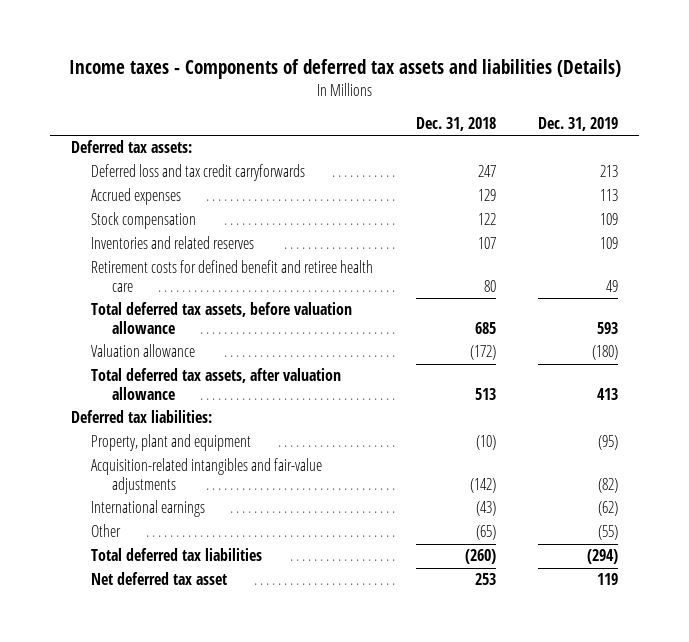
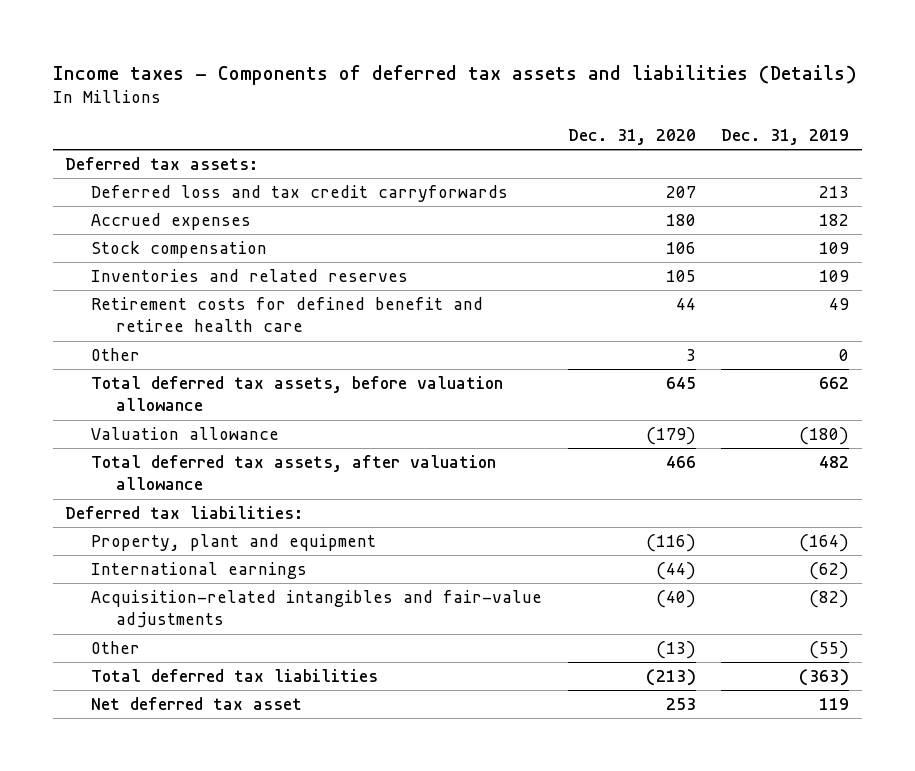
[415,117,496,132] Dec. 31, 2018 -> none
none -> [567,129,696,146] Dec. 31, 2020
[600,189,619,202] 113 -> [819,214,850,227] 182
none -> [90,348,140,362] Other
[597,322,619,335] 593 -> [819,377,850,390] 662
[597,388,619,401] 413 -> [819,456,850,469] 482
[598,435,619,451] (95) -> [799,534,850,553] (164)
[91,458,323,495] Acquisition-related intangibles and fair-value adjustments -> [90,590,542,629] Acquisition-related intangibles and fair-value adjustments
[587,549,619,565] (294) -> [799,669,850,687] (363)

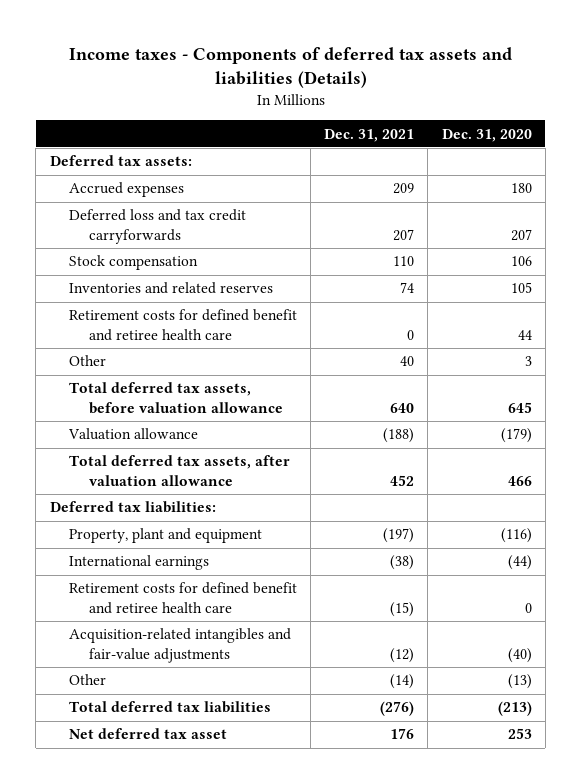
[721,129,850,146] Dec. 31, 2019 -> none
none -> [324,128,415,142] Dec. 31, 2021
[90,185,508,203] Deferred loss and tax credit carryforwards -> [69,209,247,245] Deferred loss and tax credit carryforwards
none -> [69,582,298,615] Retirement costs for defined benefit and retiree health care

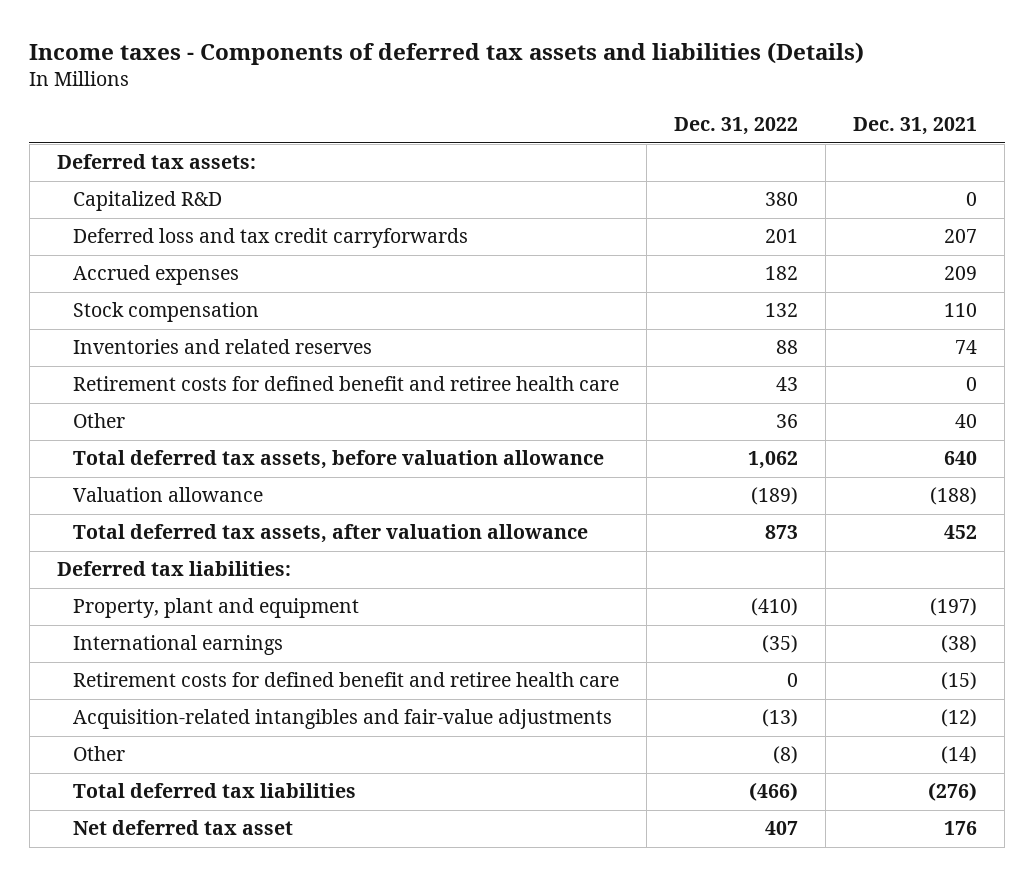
[441,128,532,142] Dec. 31, 2020 -> none
none -> [674,117,799,136] Dec. 31, 2022
none -> [73,191,223,212] Capitalized R&D
[69,182,185,198] Accrued expenses -> [73,265,240,286] Accrued expenses

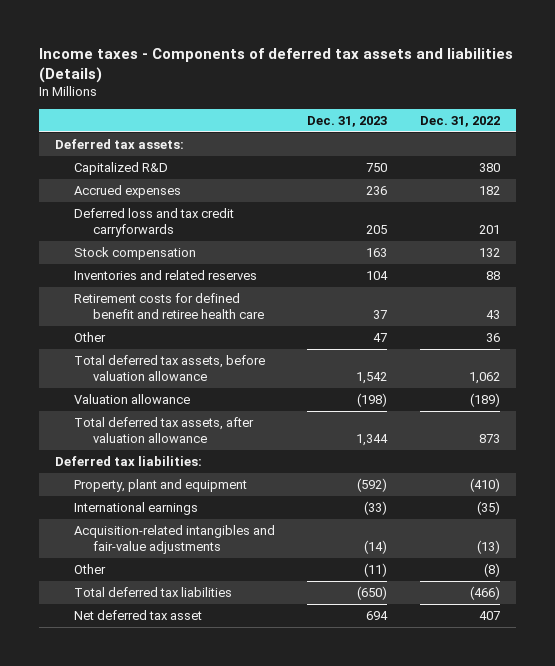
[853,117,978,136] Dec. 31, 2021 -> none
none -> [307,115,388,127] Dec. 31, 2023
[73,228,469,249] Deferred loss and tax credit carryforwards -> [73,207,234,238] Deferred loss and tax credit carryforwards
[73,672,620,688] Retirement costs for defined benefit and retiree health care -> none

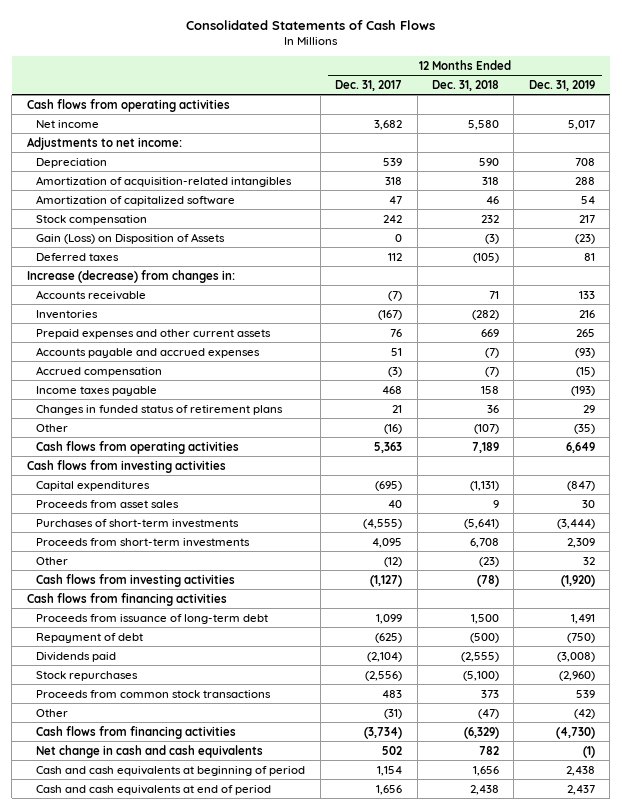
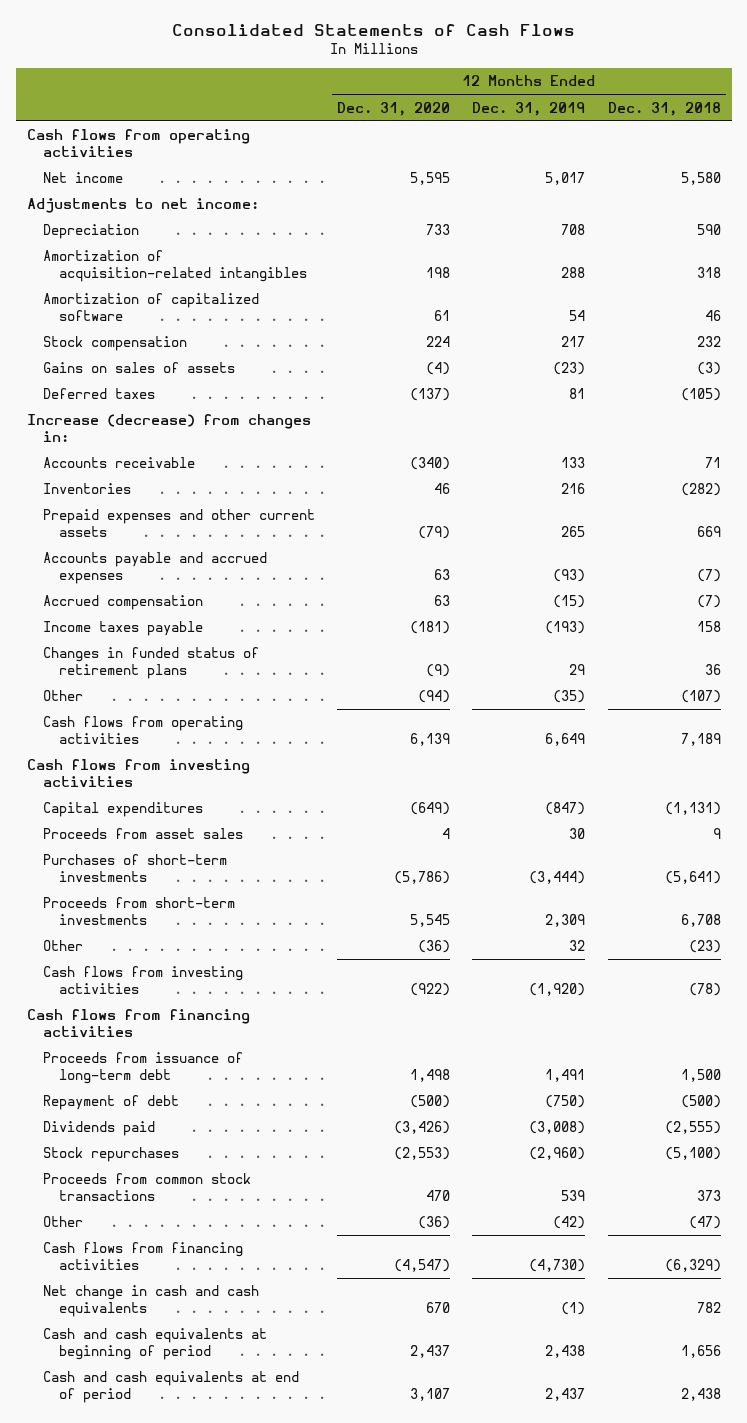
[335,79,403,91] Dec. 31, 2017 -> none
none -> [337,101,451,116] Dec. 31, 2020
[36,232,226,244] Gain (Loss) on Disposition of Assets -> [43,362,236,374] Gains on sales of assets

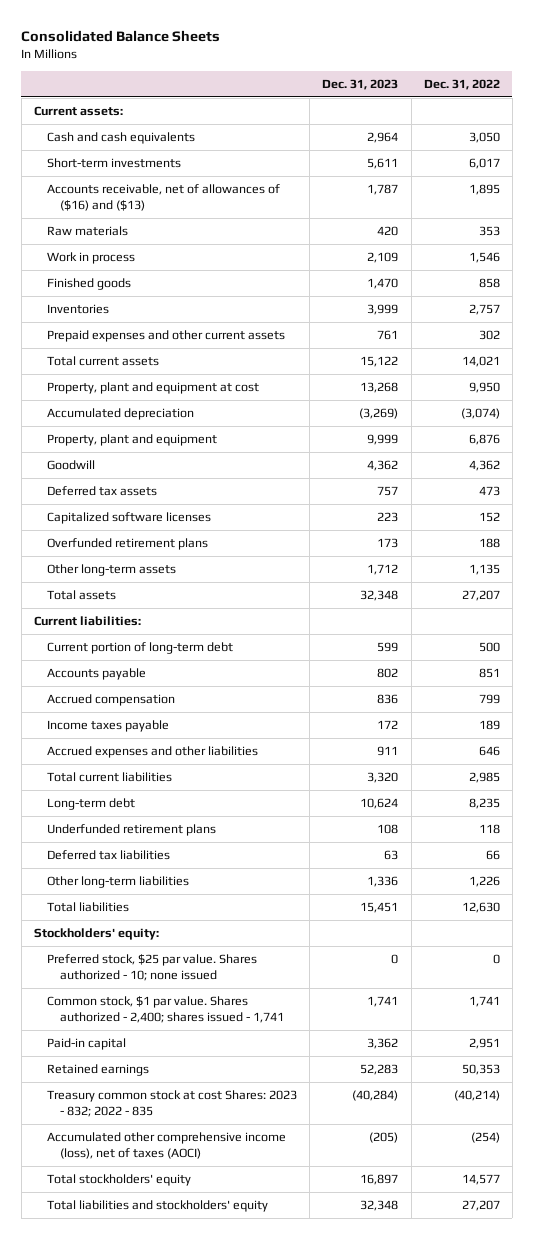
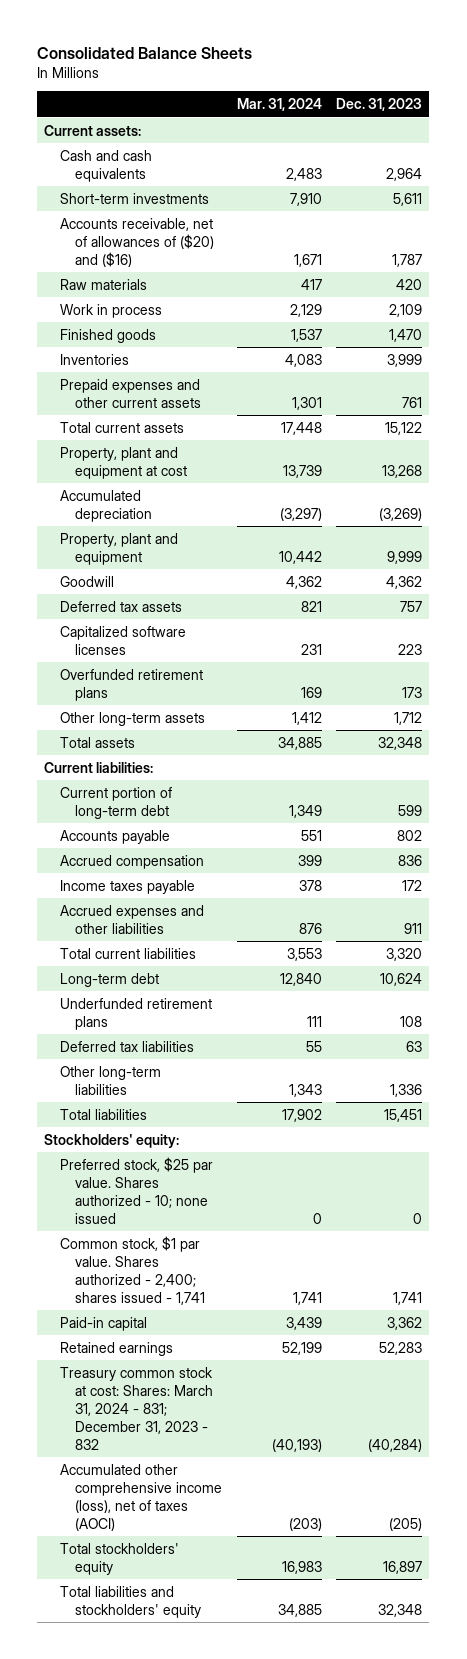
[423,78,500,90] Dec. 31, 2022 -> none
none -> [236,98,322,112] Mar. 31, 2024
[47,183,281,212] Accounts receivable, net of allowances of ($16) and ($13) -> [59,217,215,267] Accounts receivable, net of allowances of ($20) and ($16)
[47,1089,298,1118] Treasury common stock at cost Shares: 2023 - 832; 2022 - 835 -> [59,1366,214,1450] Treasury common stock at cost: Shares: March 31, 2024 - 831; December 31, 2023 - 832

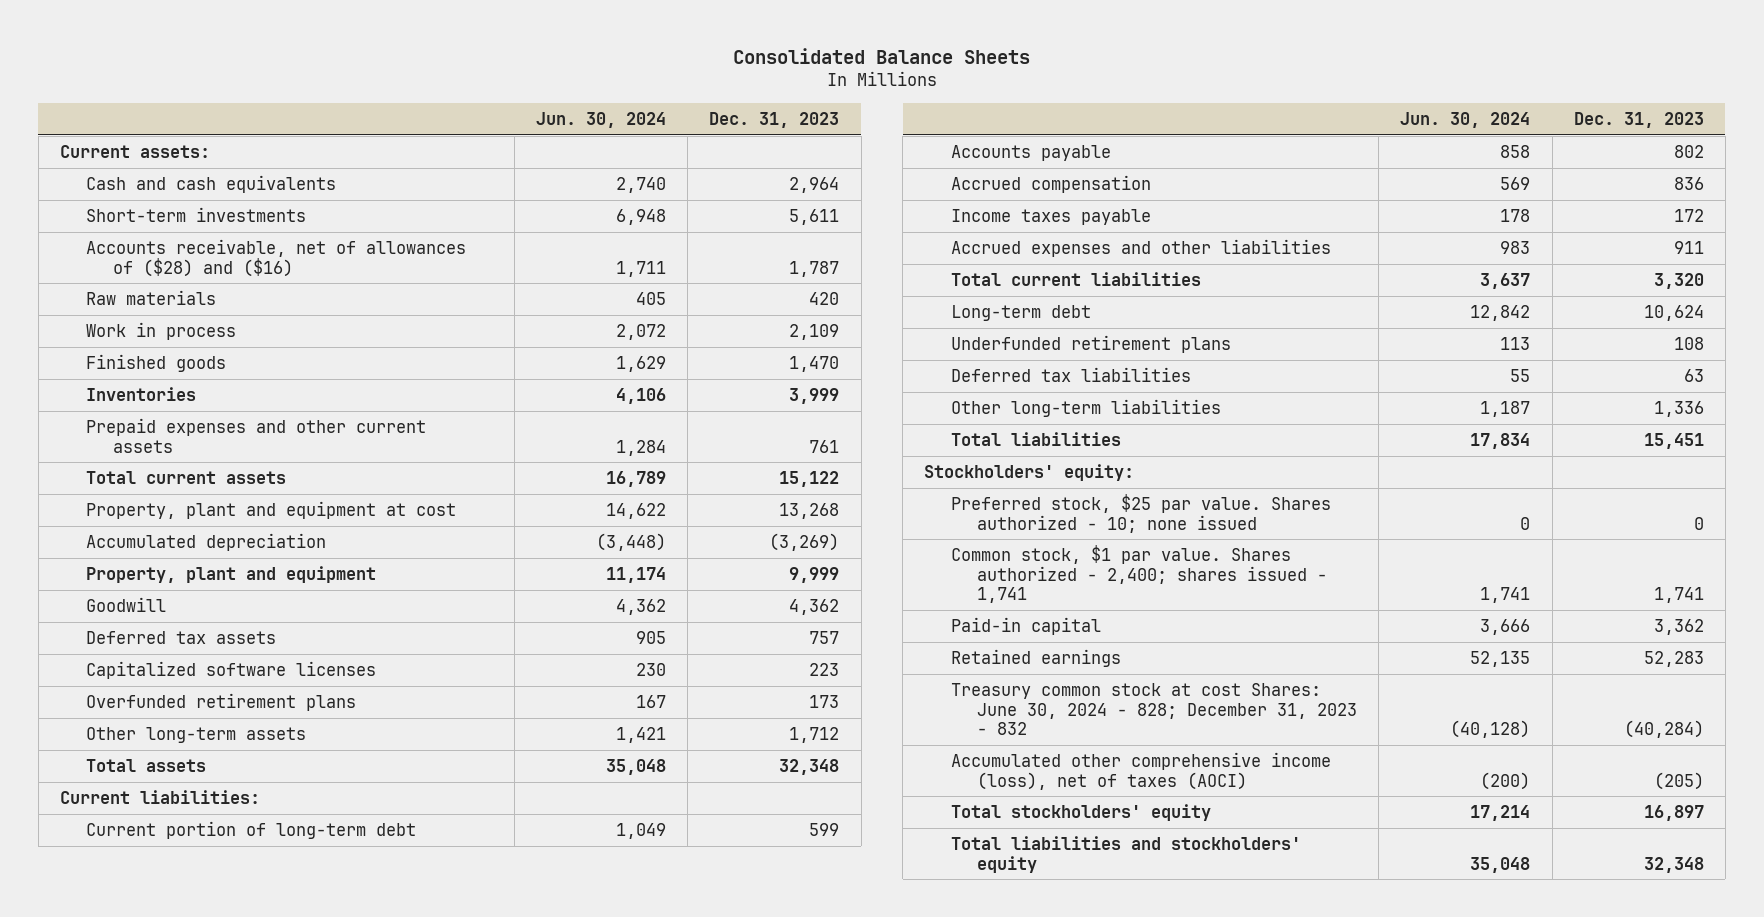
[236,98,322,112] Mar. 31, 2024 -> none
none -> [536,111,667,128] Jun. 30, 2024
[59,217,215,267] Accounts receivable, net of allowances of ($20) and ($16) -> [86,238,467,277] Accounts receivable, net of allowances of ($28) and ($16)
[59,1366,214,1450] Treasury common stock at cost: Shares: March 31, 2024 - 831; December 31, 2023 - 832 -> [950,682,1358,736] Treasury common stock at cost Shares: June 30, 2024 - 828; December 31, 2023 - 832

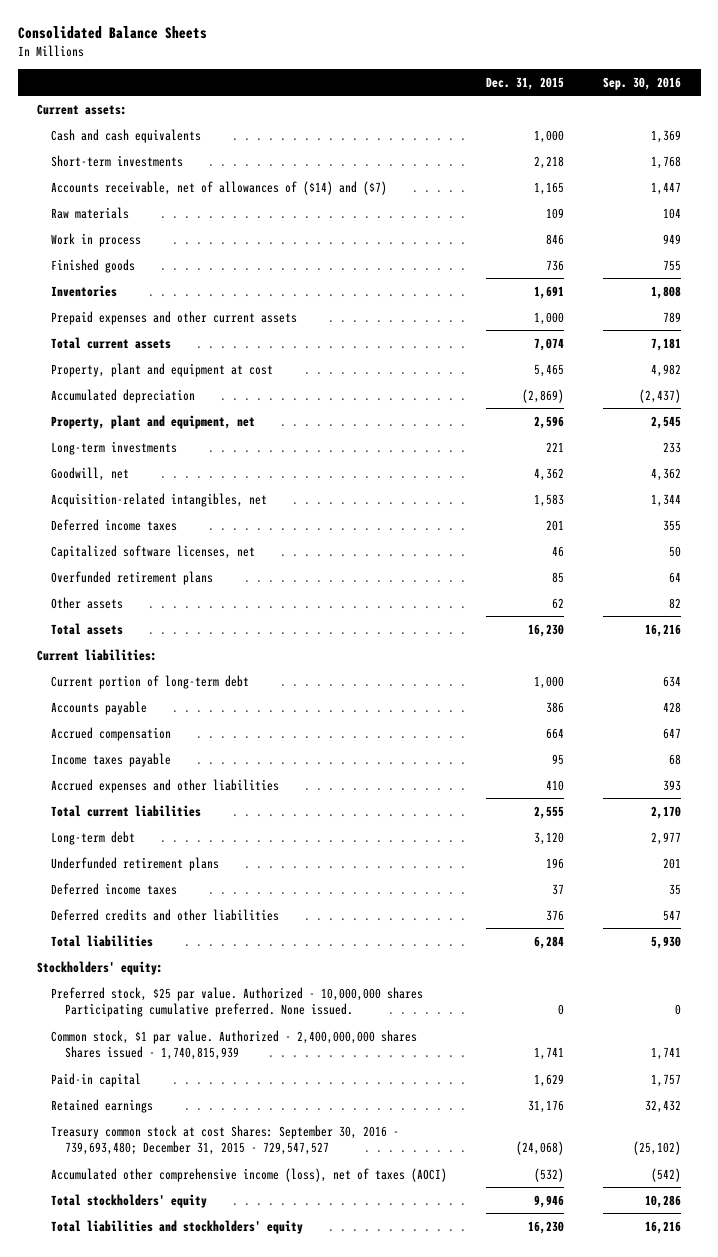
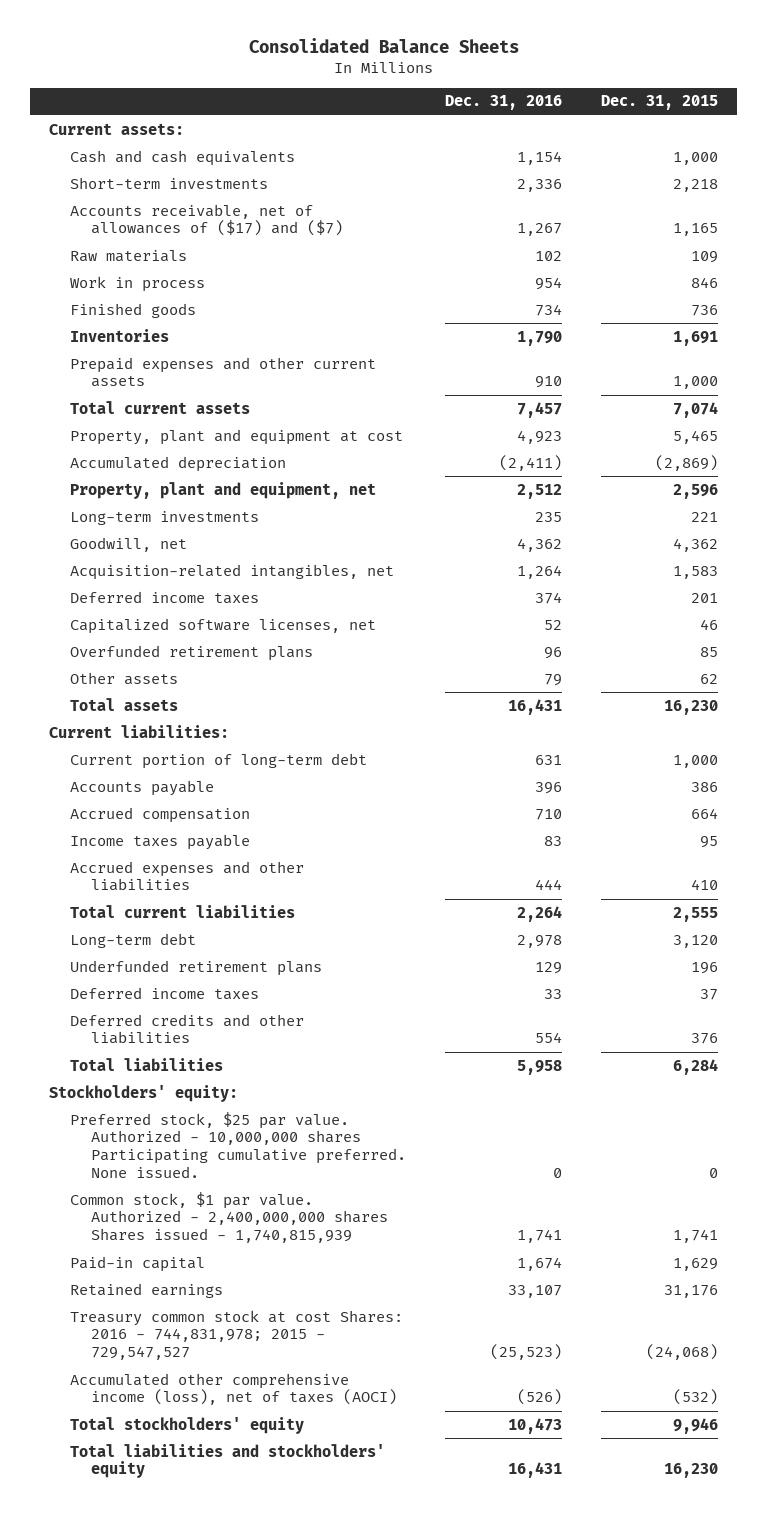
[603,76,682,90] Sep. 30, 2016 -> none
none -> [444,95,562,111] Dec. 31, 2016
[50,180,387,195] Accounts receivable, net of allowances of ($14) and ($7) -> [70,203,344,237] Accounts receivable, net of allowances of ($17) and ($7)
[50,1124,399,1156] Treasury common stock at cost Shares: September 30, 2016 - 739,693,480; December 31, 2015 - 729,547,527 -> [70,1309,404,1361] Treasury common stock at cost Shares: 2016 - 744,831,978; 2015 - 729,547,527

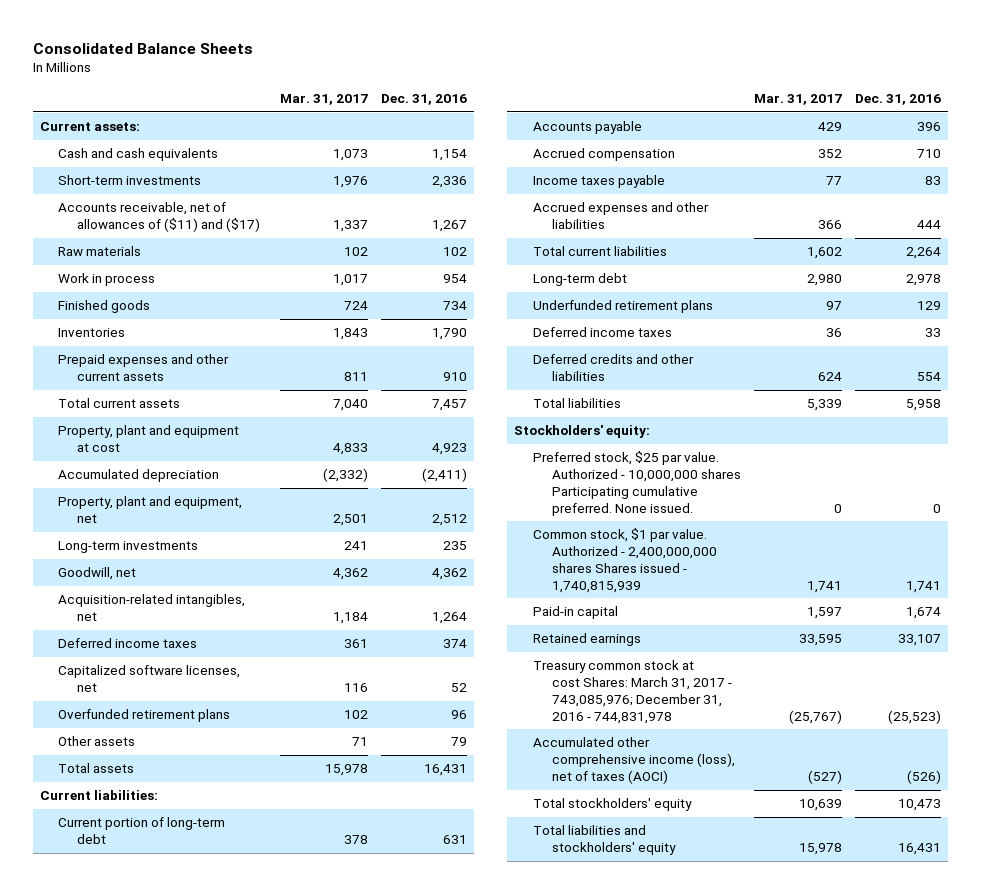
[600,95,718,111] Dec. 31, 2015 -> none
none -> [279,93,368,105] Mar. 31, 2017
[70,203,344,237] Accounts receivable, net of allowances of ($17) and ($7) -> [58,202,261,232] Accounts receivable, net of allowances of ($11) and ($17)
[70,1309,404,1361] Treasury common stock at cost Shares: 2016 - 744,831,978; 2015 - 729,547,527 -> [532,660,732,724] Treasury common stock at cost Shares: March 31, 2017 - 743,085,976; December 31, 2016 - 744,831,978

